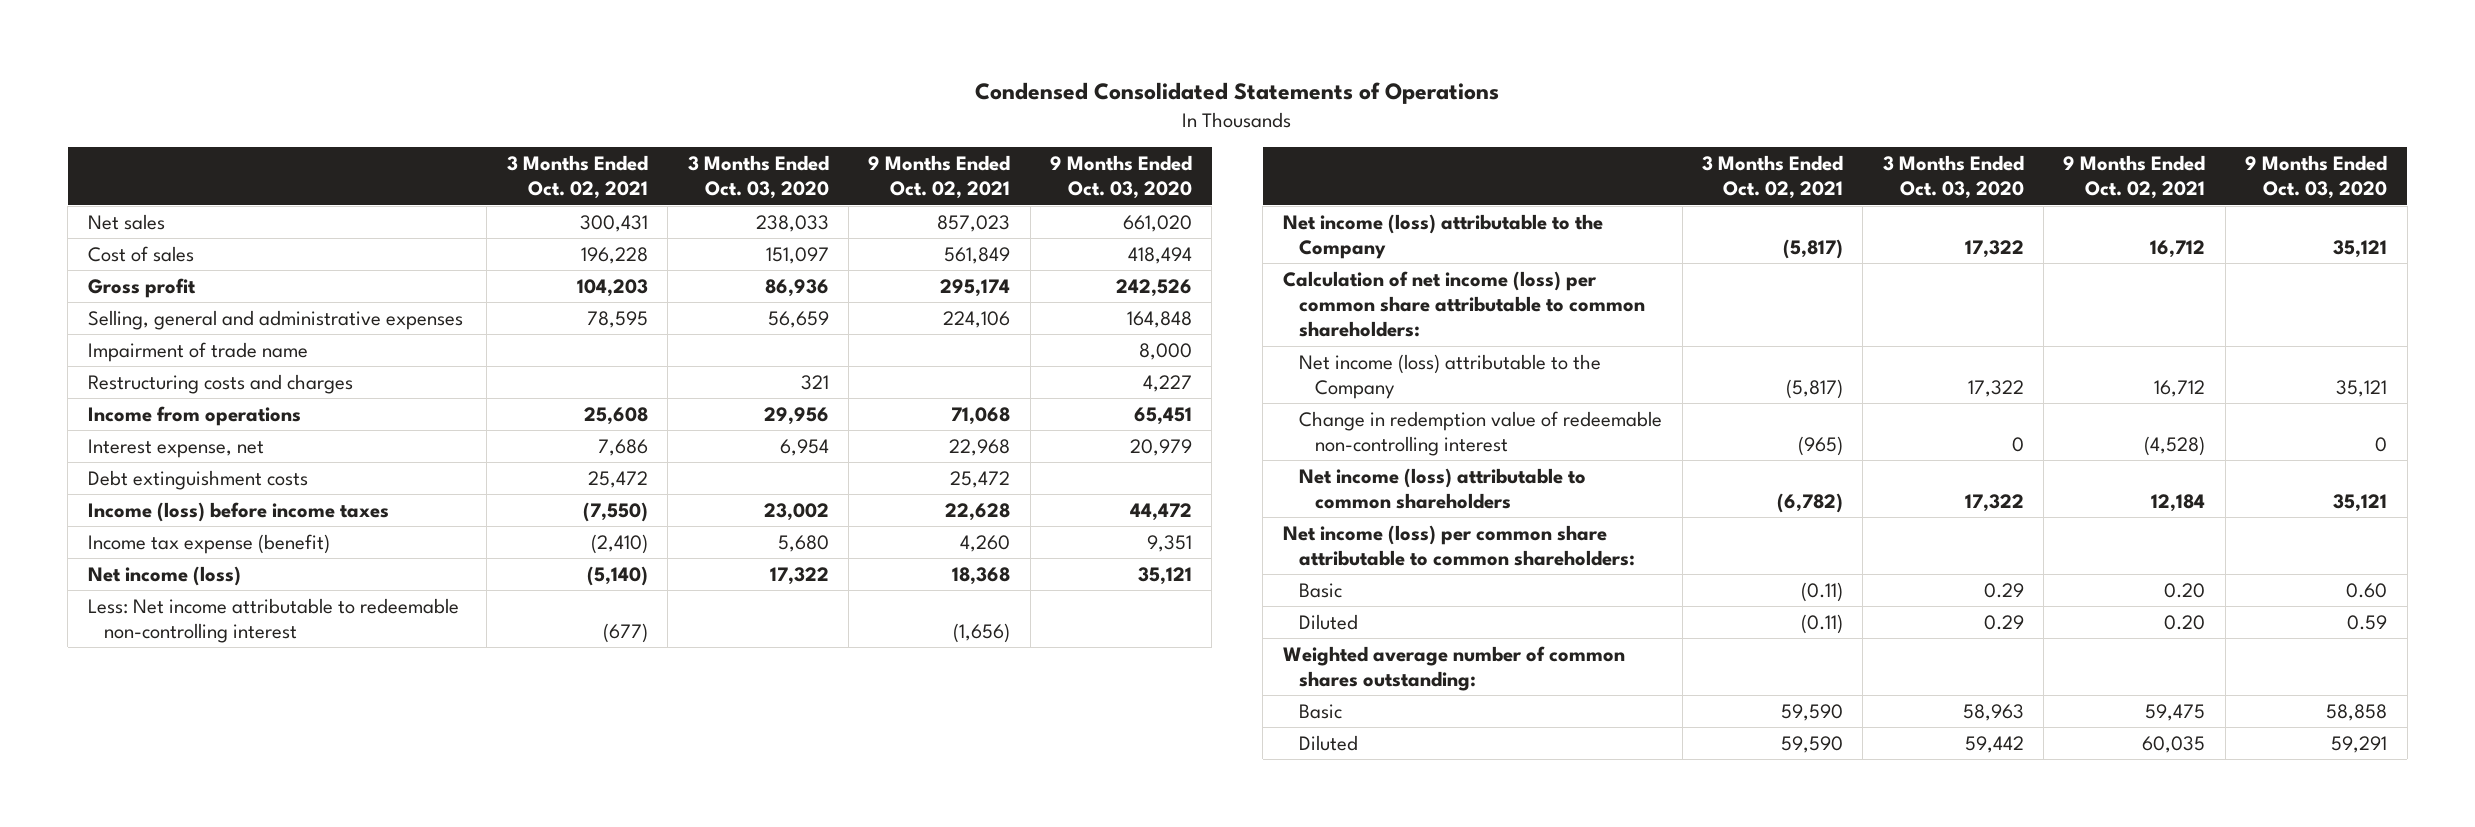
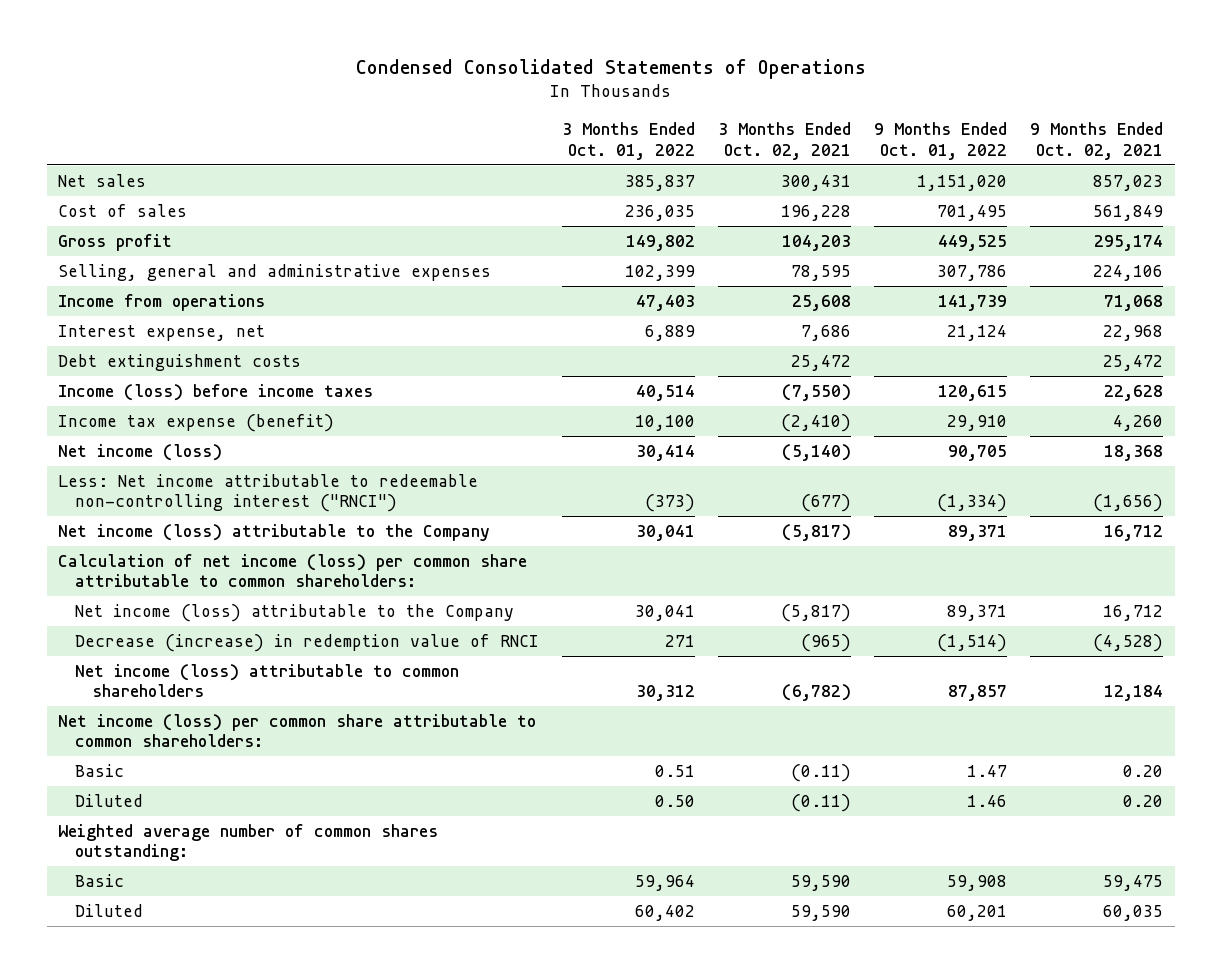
[687,155,829,200] 3 Months Ended Oct. 03, 2020 -> none
[1050,155,1193,200] 9 Months Ended Oct. 03, 2020 -> none
none -> [562,122,696,160] 3 Months Ended Oct. 01, 2022
none -> [874,122,1008,160] 9 Months Ended Oct. 01, 2022
[87,341,308,362] Impairment of trade name -> none
[87,373,353,394] Restructuring costs and charges -> none
[87,597,459,644] Less: Net income attributable to redeemable non-controlling interest -> [58,473,479,513] Less: Net income attributable to redeemable non-controlling interest ("RNCI")
[1299,410,1663,457] Change in redemption value of redeemable non-controlling interest -> [75,633,540,652] Decrease (increase) in redemption value of RNCI

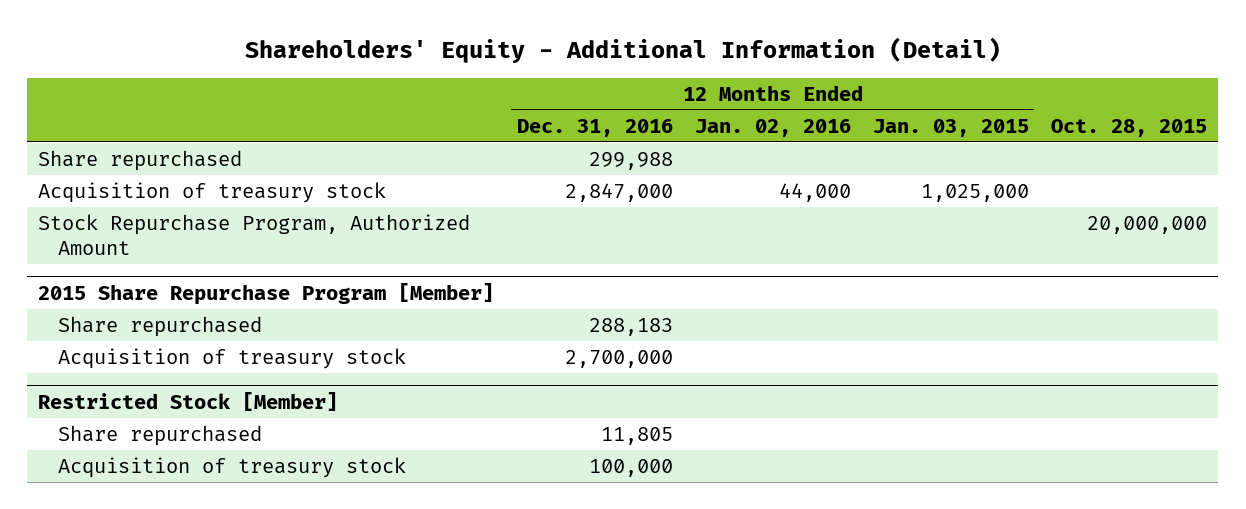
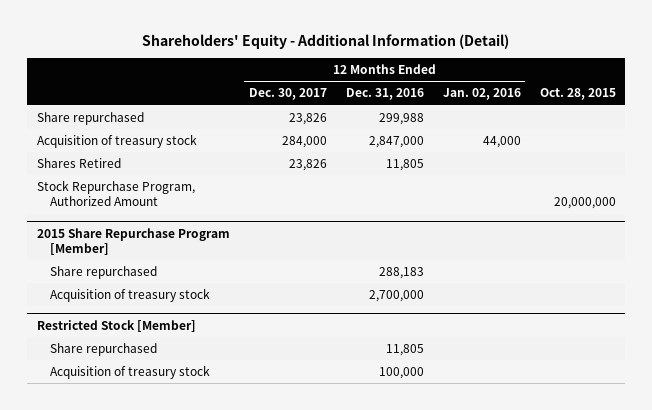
[872,118,1029,137] Jan. 03, 2015 -> none
none -> [248,88,327,101] Dec. 30, 2017
none -> [36,158,121,169] Shares Retired

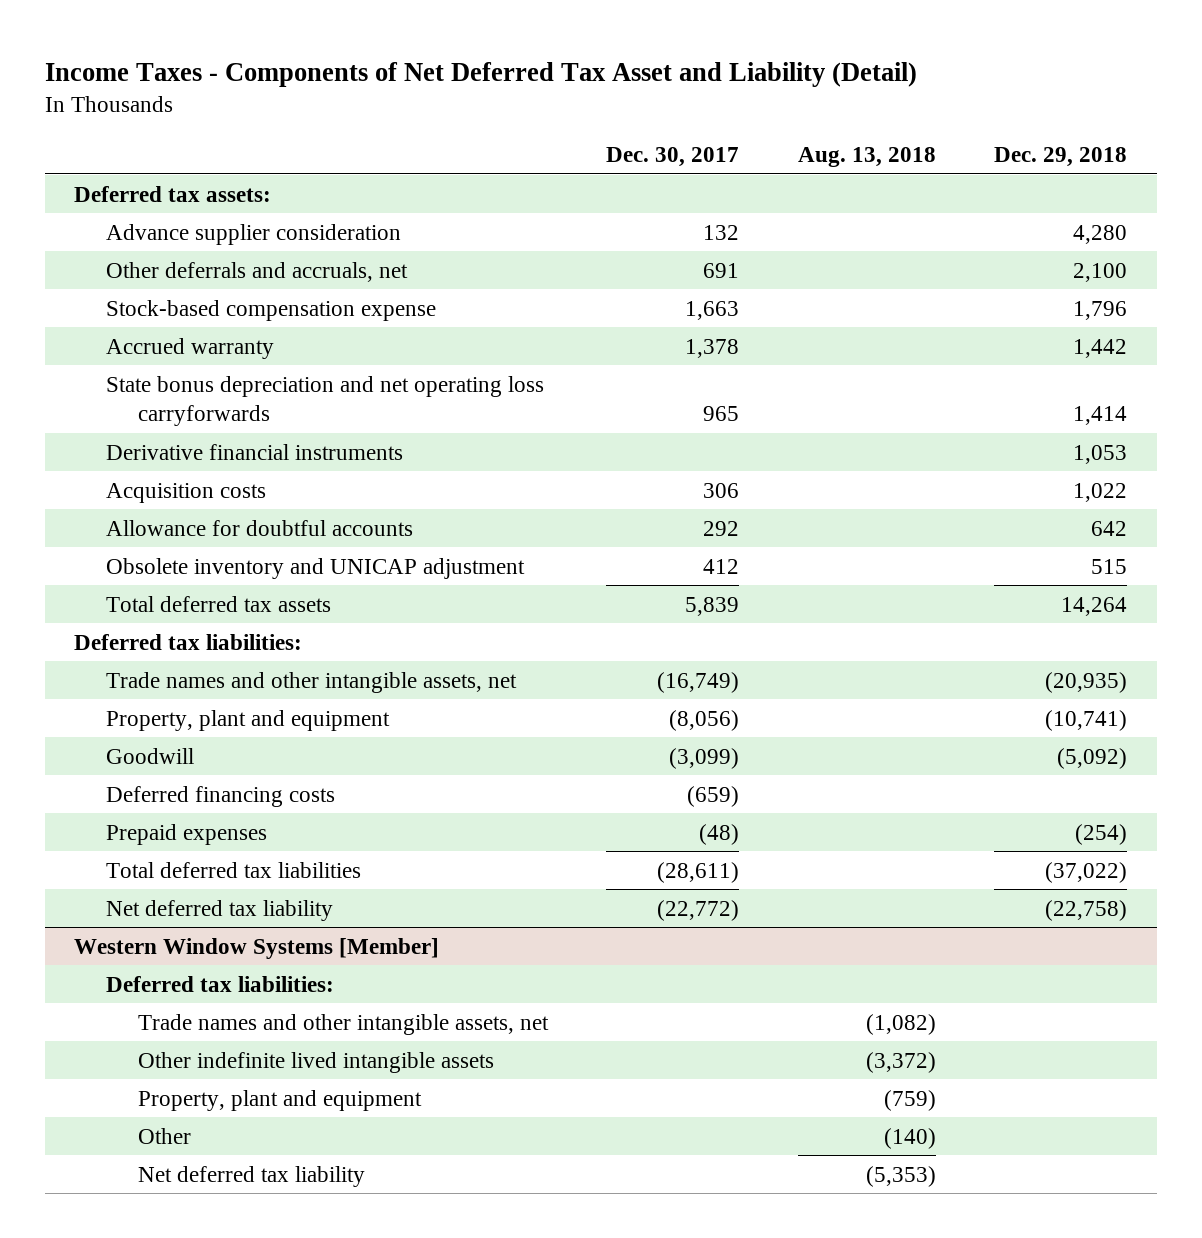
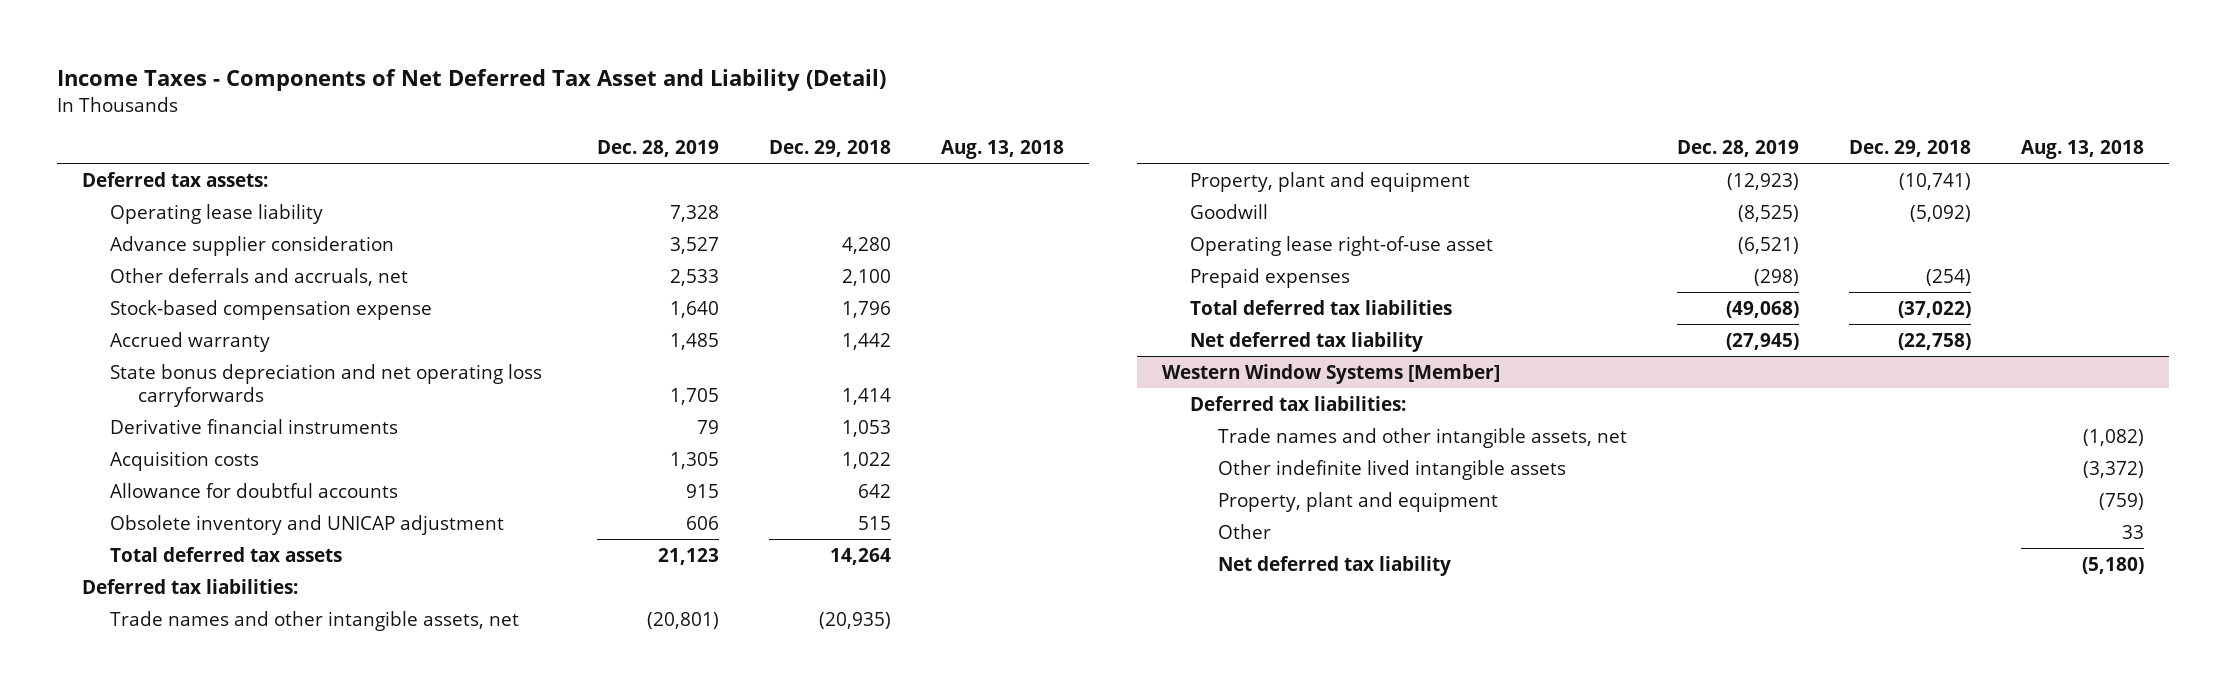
[606,146,740,167] Dec. 30, 2017 -> none
none -> [596,139,719,157] Dec. 28, 2019
none -> [109,203,323,224] Operating lease liability
[106,785,336,807] Deferred financing costs -> none
none -> [1189,235,1493,256] Operating lease right-of-use asset
[883,1127,936,1149] (140) -> [2121,524,2144,539] 33
[865,1165,936,1187] (5,353) -> [2081,556,2144,574] (5,180)

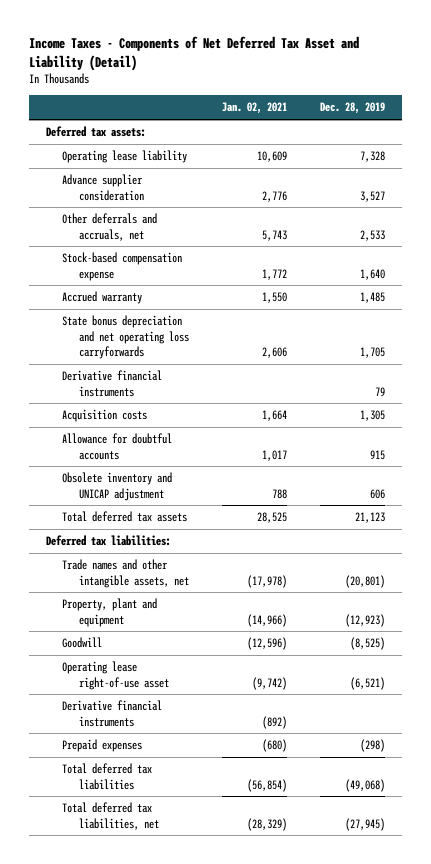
[768,139,891,157] Dec. 29, 2018 -> none
[940,139,1064,159] Aug. 13, 2018 -> none
none -> [221,102,287,115] Jan. 02, 2021
none -> [62,700,163,727] Derivative financial instruments
[1161,363,1500,384] Western Window Systems [Member] -> none
[1189,395,1406,411] Deferred tax liabilities: -> none
[1217,427,1627,448] Trade names and other intangible assets, net -> none
[1217,459,1566,480] Other indefinite lived intangible assets -> none
[1217,491,1498,512] Property, plant and equipment -> none
[1217,523,1271,539] Other -> none
[1217,555,1451,576] Net deferred tax liability -> none
[1189,331,1423,352] Net deferred tax liability -> [62,802,159,830] Total deferred tax liabilities, net

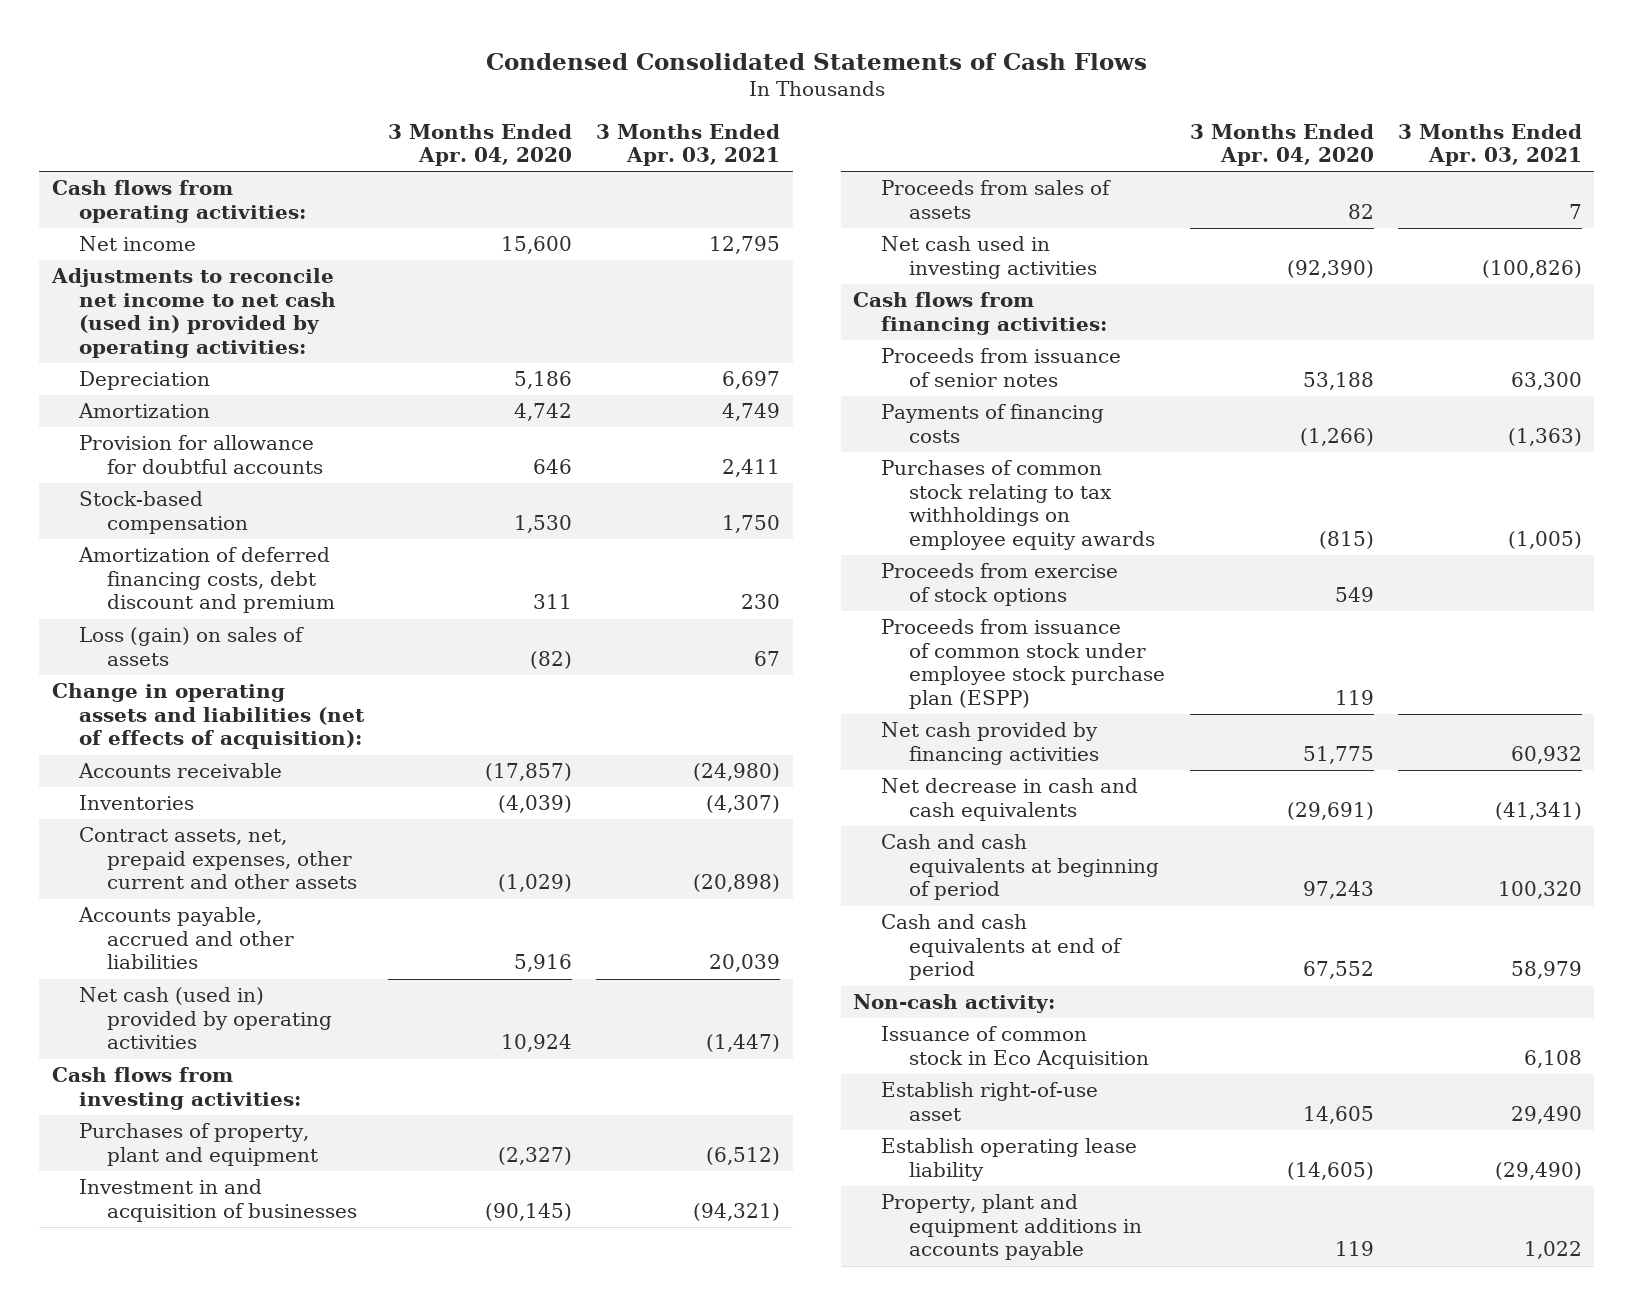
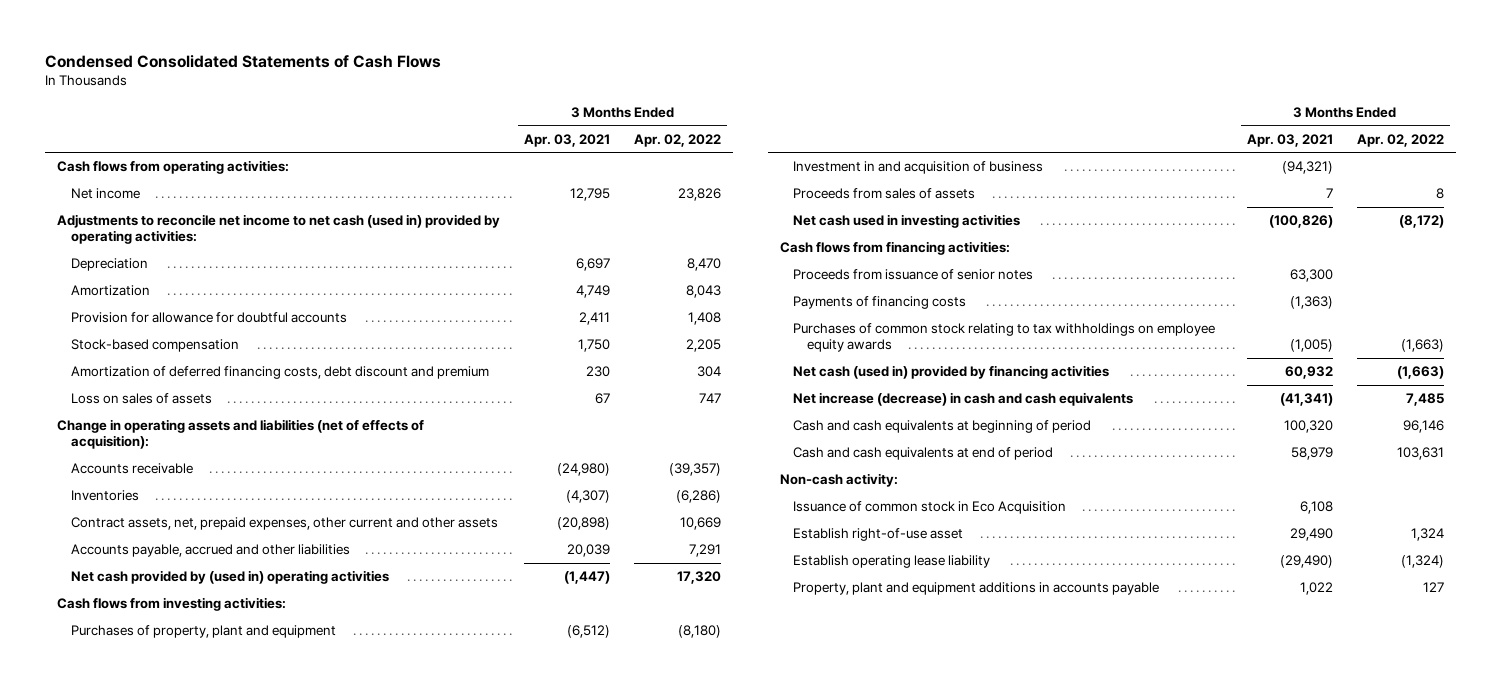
[388,123,573,167] 3 Months Ended Apr. 04, 2020 -> none
none -> [634,133,722,147] Apr. 02, 2022
[79,627,305,666] Loss (gain) on sales of assets -> [70,393,212,405] Loss on sales of assets
[79,987,332,1050] Net cash (used in) provided by operating activities -> [70,570,389,585] Net cash provided by (used in) operating activities
[79,1179,357,1222] Investment in and acquisition of businesses -> [793,161,1044,175] Investment in and acquisition of business
[880,563,1118,606] Proceeds from exercise of stock options -> none
[880,619,1165,709] Proceeds from issuance of common stock under employee stock purchase plan (ESPP) -> none
[880,722,1099,765] Net cash provided by financing activities -> [793,365,1110,380] Net cash (used in) provided by financing activities
[880,778,1138,821] Net decrease in cash and cash equivalents -> [793,392,1134,407] Net increase (decrease) in cash and cash equivalents

